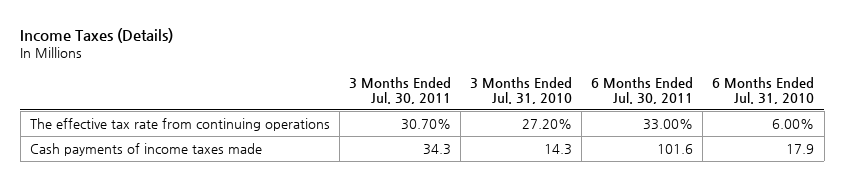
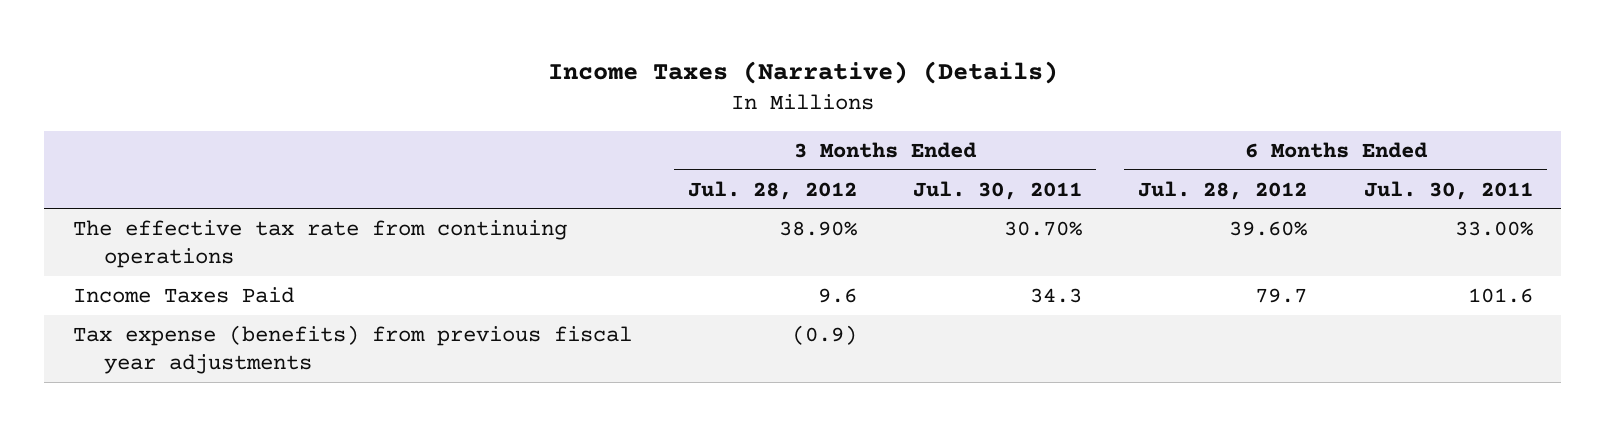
[20,27,174,43] Income Taxes (Details) -> [547,60,1058,84] Income Taxes (Narrative) (Details)
[470,76,573,104] 3 Months Ended Jul. 31, 2010 -> none
[712,76,815,104] 6 Months Ended Jul. 31, 2010 -> none
none -> [687,180,857,200] Jul. 28, 2012
none -> [1138,180,1308,200] Jul. 28, 2012
[29,142,262,156] Cash payments of income taxes made -> [72,286,294,303] Income Taxes Paid
none -> [72,324,632,374] Tax expense (benefits) from previous fiscal year adjustments

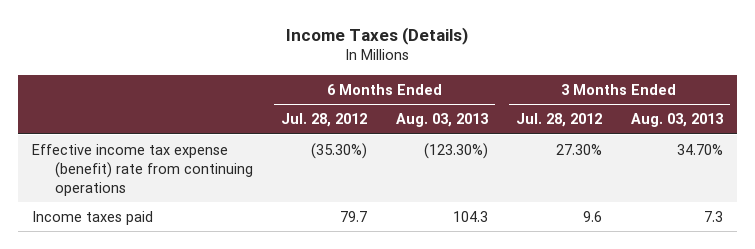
[547,60,1058,84] Income Taxes (Narrative) (Details) -> [286,26,469,45] Income Taxes (Details)
[913,180,1083,200] Jul. 30, 2011 -> none
[1363,180,1533,200] Jul. 30, 2011 -> none
none -> [395,113,488,128] Aug. 03, 2013
none -> [630,113,723,128] Aug. 03, 2013
[72,324,632,374] Tax expense (benefits) from previous fiscal year adjustments -> none
[72,219,567,268] The effective tax rate from continuing operations -> [31,143,253,196] Effective income tax expense (benefit) rate from continuing operations
[778,220,857,236] 38.90% -> [556,143,603,155] 27.30%
[1229,220,1308,236] 39.60% -> [311,142,368,159] (35.30%)
[72,286,294,303] Income Taxes Paid -> [31,210,153,225] Income taxes paid

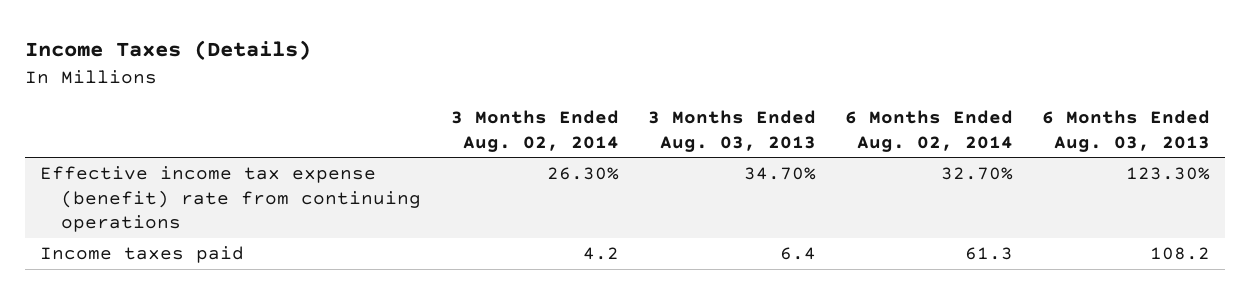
[281,113,368,128] Jul. 28, 2012 -> none
[516,113,603,128] Jul. 28, 2012 -> none
none -> [450,110,619,152] 3 Months Ended Aug. 02, 2014
none -> [845,110,1014,152] 6 Months Ended Aug. 02, 2014
[423,142,488,159] (123.30%) -> [1126,167,1211,181] 123.30%
[452,210,488,222] 104.3 -> [1150,247,1211,261] 108.2
[703,210,723,222] 7.3 -> [779,247,816,261] 6.4

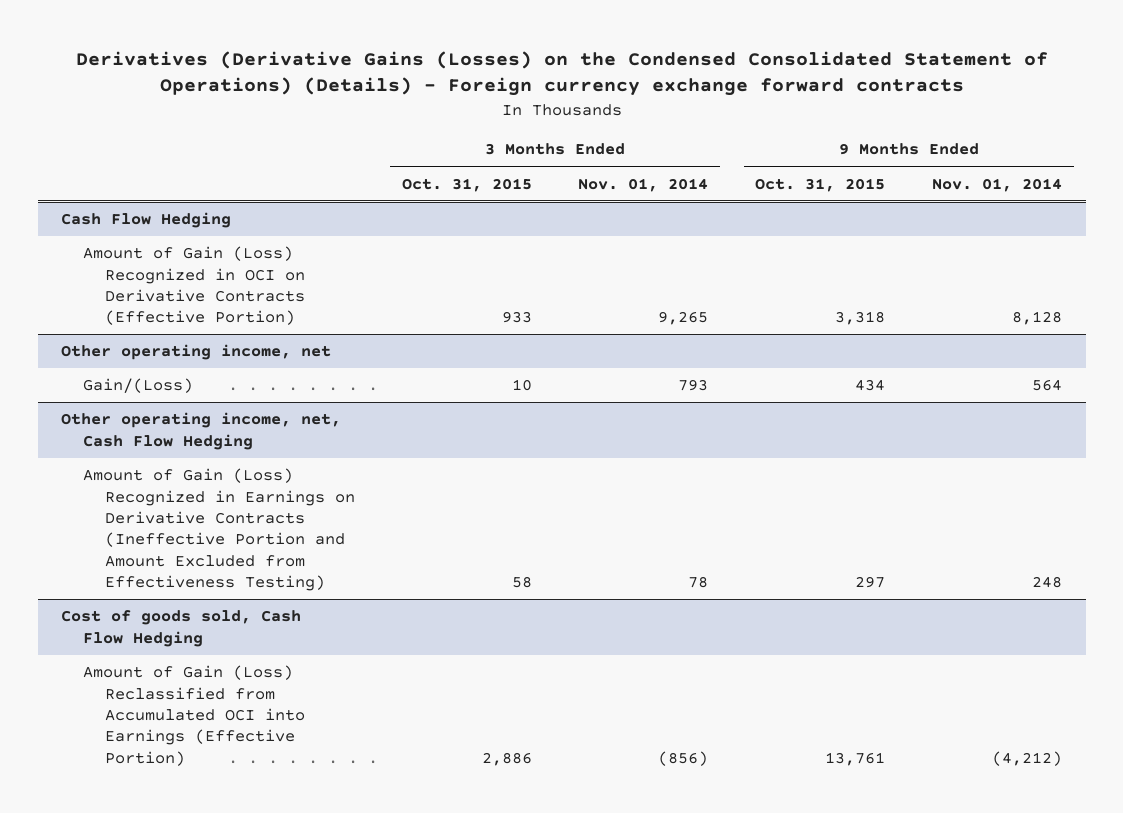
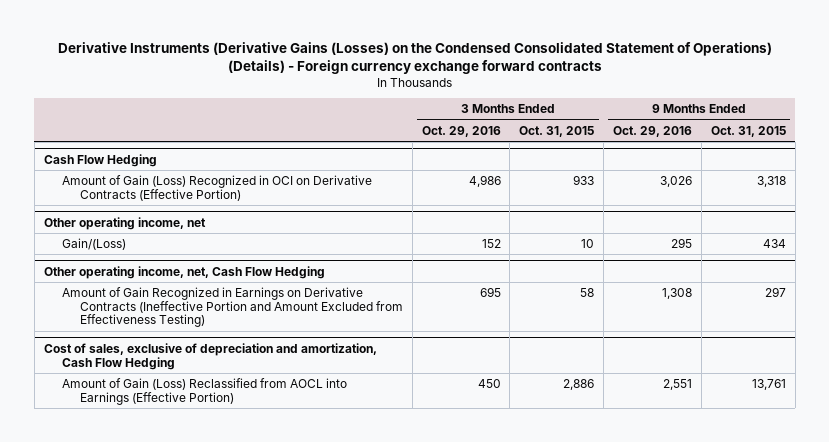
[75,50,1048,97] Derivatives (Derivative Gains (Losses) on the Condensed Consolidated Statement of Operations) (Details) - Foreign currency exchange forward contracts -> [57,41,772,74] Derivative Instruments (Derivative Gains (Losses) on the Condensed Consolidated Statement of Operations) (Details) - Foreign currency exchange forward contracts
[578,177,709,192] Nov. 01, 2014 -> none
[932,177,1063,192] Nov. 01, 2014 -> none
none -> [421,125,501,137] Oct. 29, 2016
none -> [613,125,693,137] Oct. 29, 2016
[61,610,302,647] Cost of goods sold, Cash Flow Hedging -> none
[83,468,355,592] Amount of Gain (Loss) Recognized in Earnings on Derivative Contracts (Ineffective Portion and Amount Excluded from Effectiveness Testing) -> [61,286,403,328] Amount of Gain Recognized in Earnings on Derivative Contracts (Ineffective Portion and Amount Excluded from Effectiveness Testing)
none -> [43,342,377,370] Cost of sales, exclusive of depreciation and amortization, Cash Flow Hedging
[83,665,305,766] Amount of Gain (Loss) Reclassified from Accumulated OCI into Earnings (Effective Portion) -> [61,377,347,405] Amount of Gain (Loss) Reclassified from AOCL into Earnings (Effective Portion)

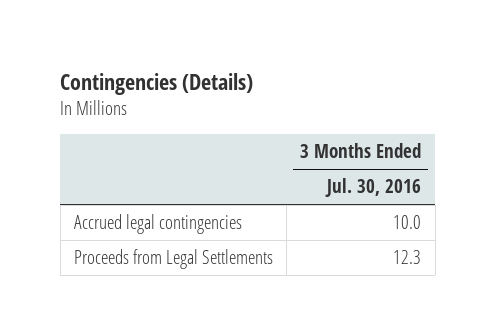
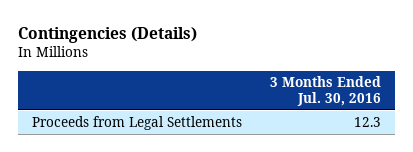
[73,214,242,235] Accrued legal contingencies -> none

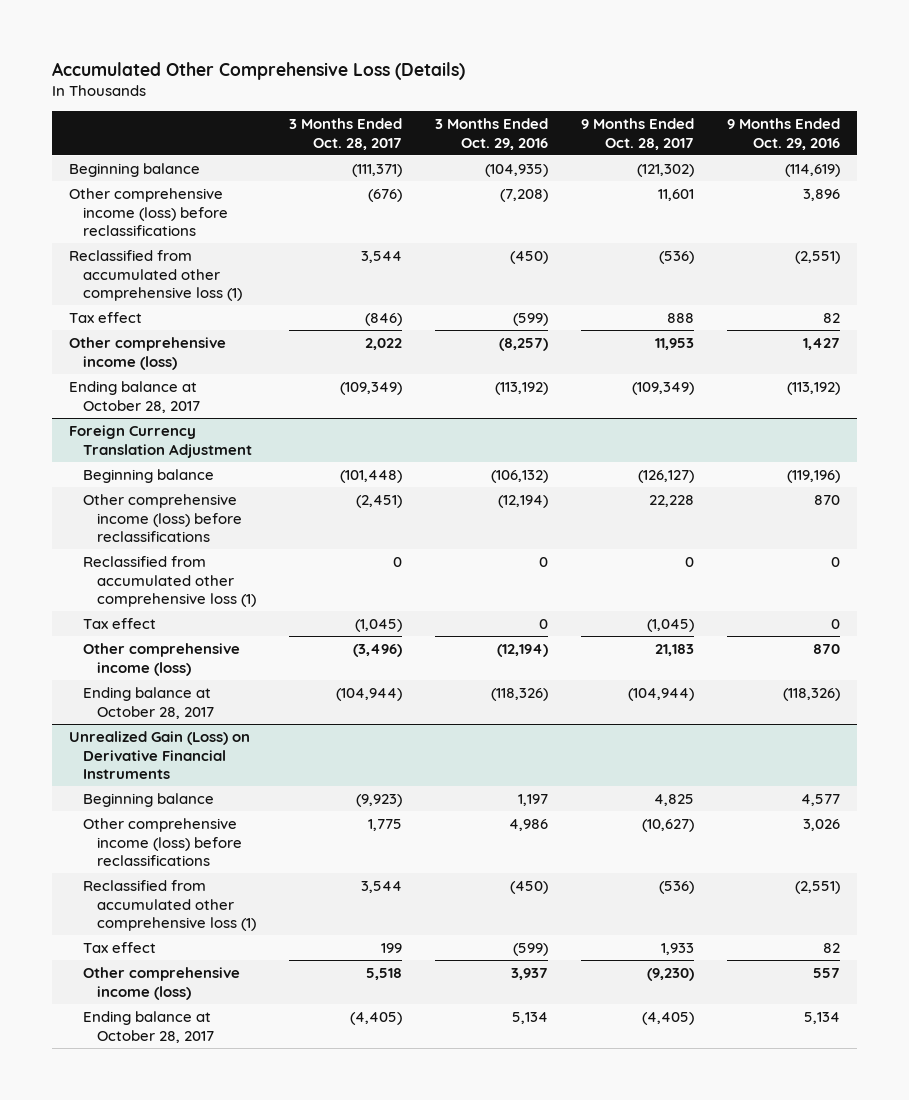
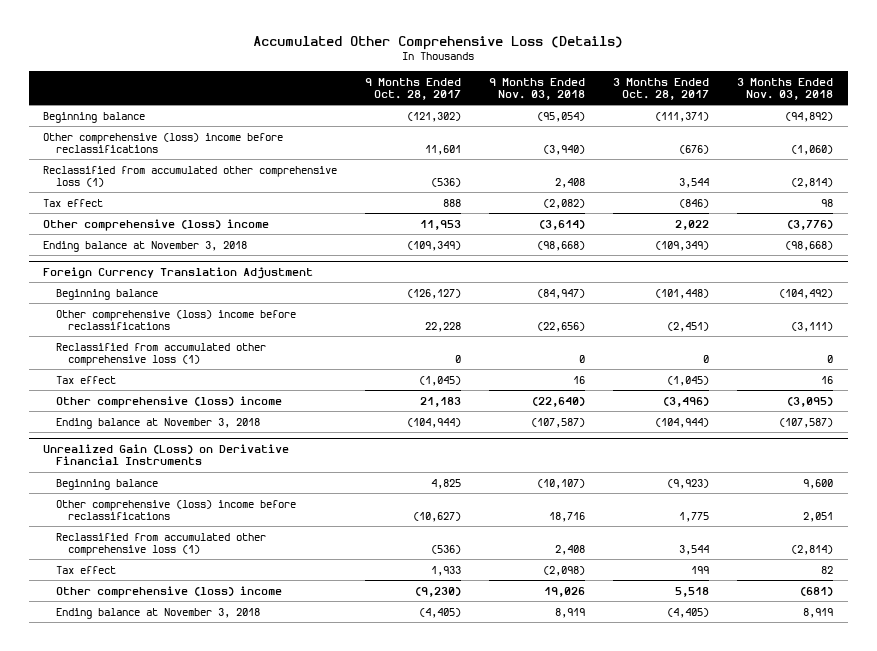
[435,117,549,150] 3 Months Ended Oct. 29, 2016 -> none
[727,117,841,150] 9 Months Ended Oct. 29, 2016 -> none
none -> [489,77,586,100] 9 Months Ended Nov. 03, 2018
none -> [737,77,834,100] 3 Months Ended Nov. 03, 2018
[68,187,229,237] Other comprehensive income (loss) before reclassifications -> [43,132,284,153] Other comprehensive (loss) income before reclassifications
[68,336,226,370] Other comprehensive income (loss) -> [43,218,270,231] Other comprehensive (loss) income
[68,380,201,413] Ending balance at October 28, 2017 -> [43,240,248,252] Ending balance at November 3, 2018
[83,493,243,543] Other comprehensive income (loss) before reclassifications -> [55,309,296,330] Other comprehensive (loss) income before reclassifications
[83,642,241,676] Other comprehensive income (loss) -> [55,395,282,408] Other comprehensive (loss) income
[83,686,215,719] Ending balance at October 28, 2017 -> [55,417,260,429] Ending balance at November 3, 2018
[83,817,243,867] Other comprehensive income (loss) before reclassifications -> [55,499,296,520] Other comprehensive (loss) income before reclassifications
[83,966,241,1000] Other comprehensive income (loss) -> [55,585,282,598] Other comprehensive (loss) income
[83,1010,215,1043] Ending balance at October 28, 2017 -> [55,607,260,619] Ending balance at November 3, 2018

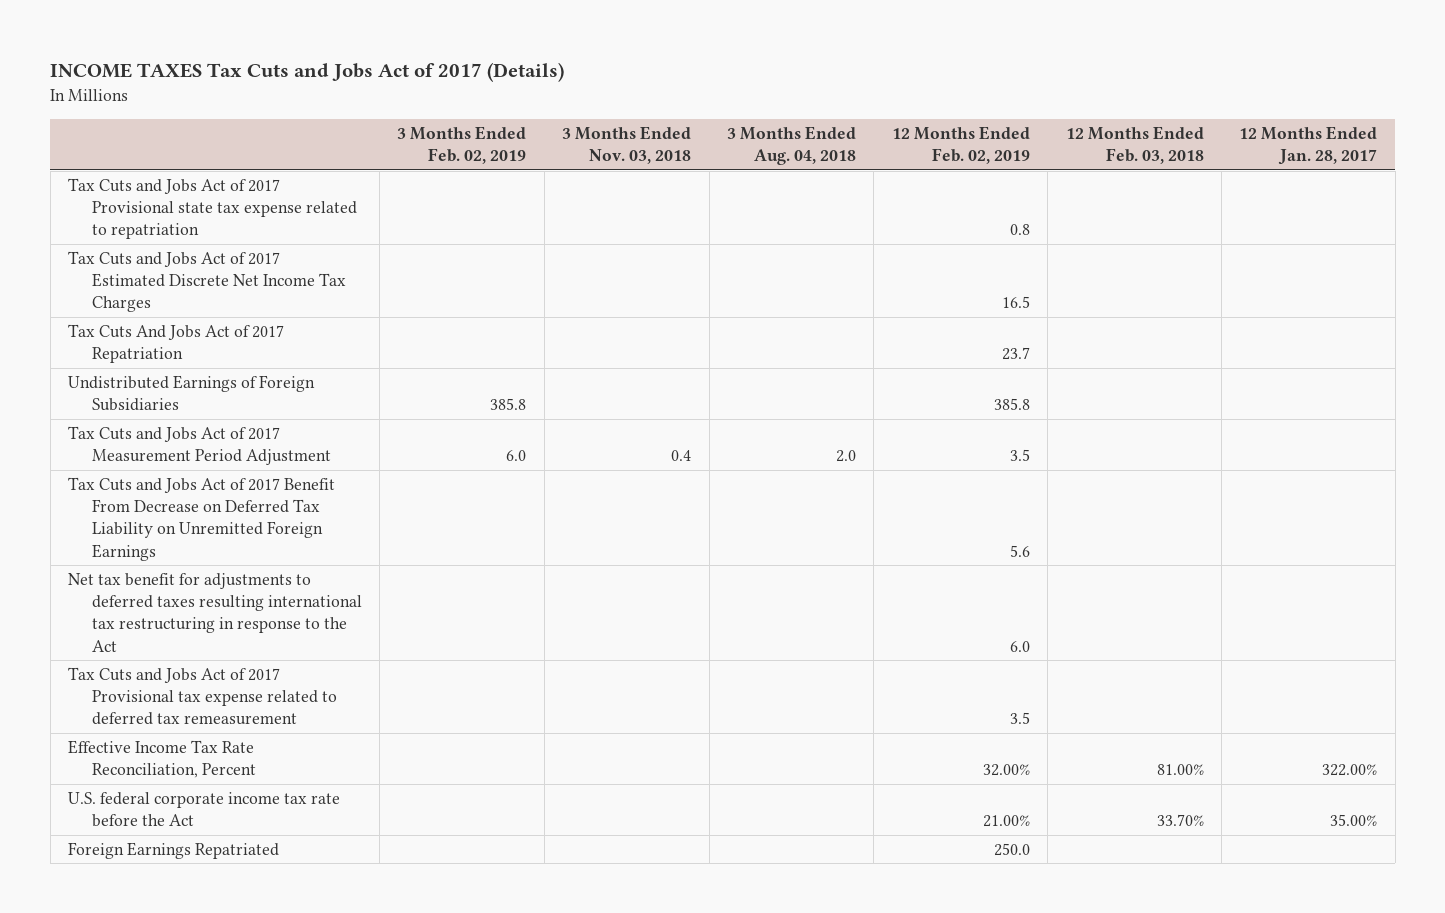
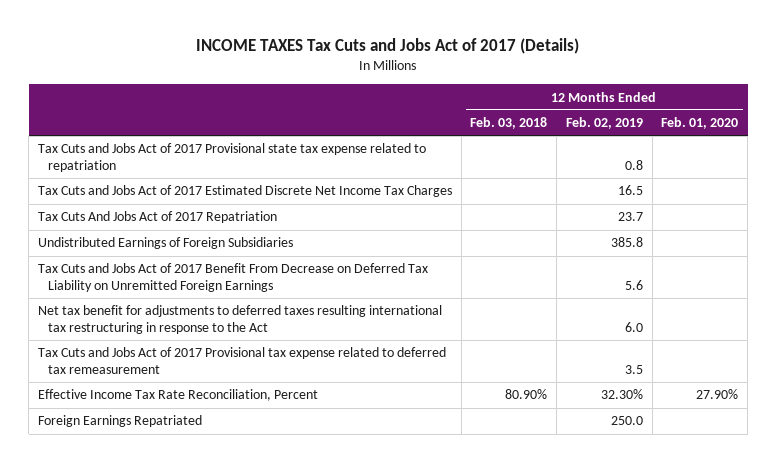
[397,125,527,165] 3 Months Ended Feb. 02, 2019 -> none
[562,125,692,165] 3 Months Ended Nov. 03, 2018 -> none
[727,125,857,166] 3 Months Ended Aug. 04, 2018 -> none
[1239,125,1378,166] 12 Months Ended Jan. 28, 2017 -> none
none -> [661,117,739,130] Feb. 01, 2020
[67,425,331,466] Tax Cuts and Jobs Act of 2017 Measurement Period Adjustment -> none
[67,791,340,828] U.S. federal corporate income tax rate before the Act -> none
[982,764,1030,777] 32.00% -> [600,389,643,400] 32.30%
[1156,764,1204,776] 81.00% -> [505,389,548,400] 80.90%

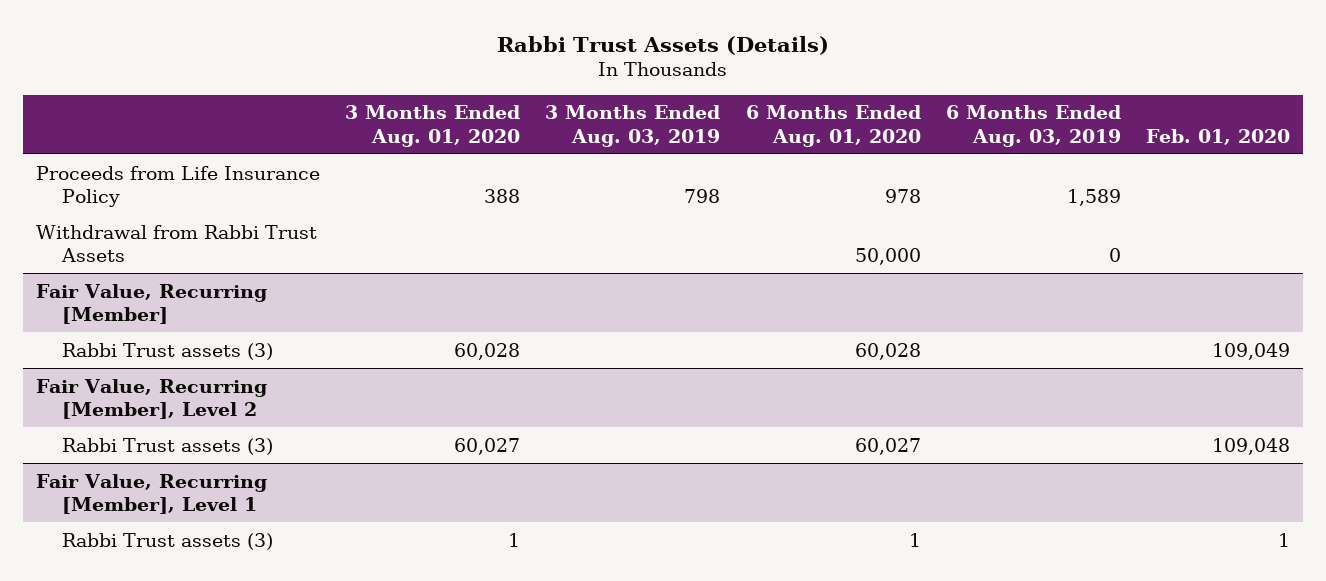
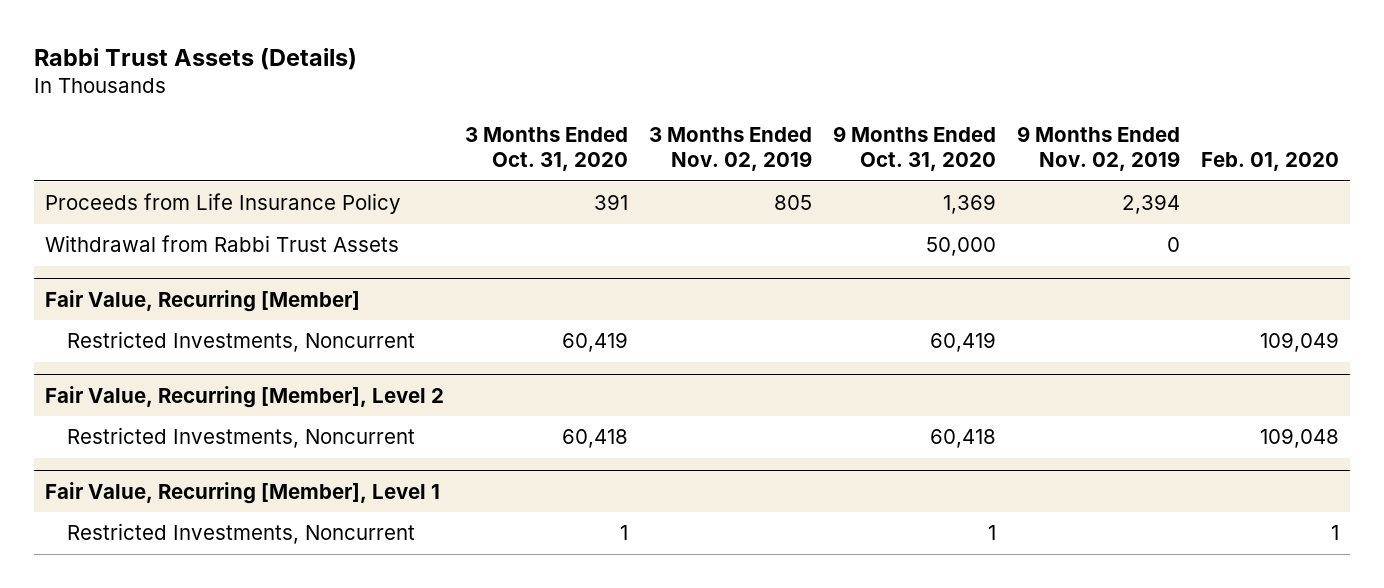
[344,105,520,147] 3 Months Ended Aug. 01, 2020 -> none
[545,105,721,147] 3 Months Ended Aug. 03, 2019 -> none
[745,105,921,147] 6 Months Ended Aug. 01, 2020 -> none
[945,105,1121,147] 6 Months Ended Aug. 03, 2019 -> none
none -> [464,126,628,172] 3 Months Ended Oct. 31, 2020
none -> [648,126,812,172] 3 Months Ended Nov. 02, 2019
none -> [833,125,997,172] 9 Months Ended Oct. 31, 2020
none -> [1017,125,1181,172] 9 Months Ended Nov. 02, 2019
[61,342,273,360] Rabbi Trust assets (3) -> [66,331,415,353] Restricted Investments, Noncurrent
[61,437,273,455] Rabbi Trust assets (3) -> [66,427,415,449] Restricted Investments, Noncurrent
[61,532,273,550] Rabbi Trust assets (3) -> [66,523,415,545] Restricted Investments, Noncurrent

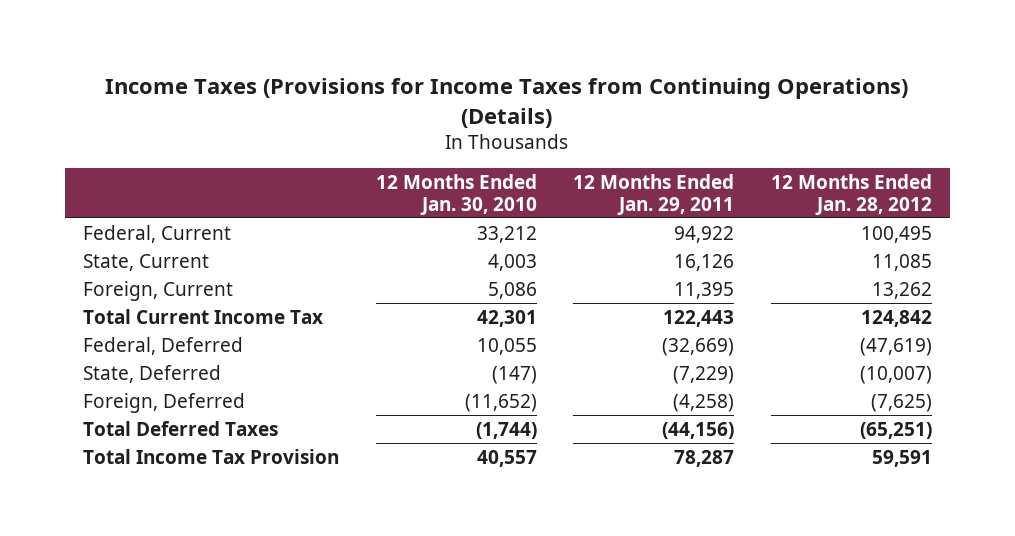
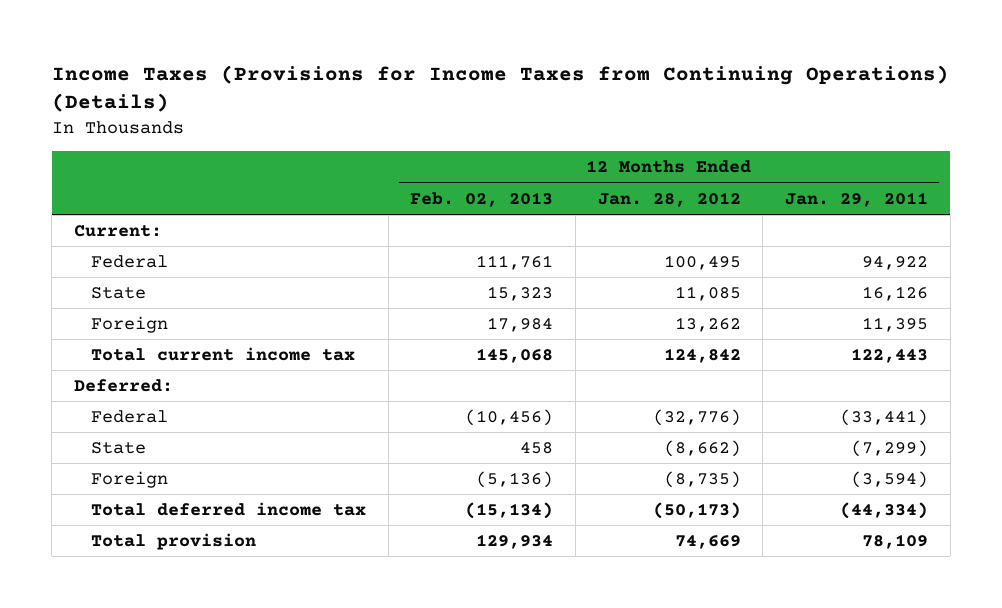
[375,173,537,215] 12 Months Ended Jan. 30, 2010 -> none
none -> [410,191,554,207] Feb. 02, 2013
none -> [73,225,162,238] Current:
[83,224,232,243] Federal, Current -> [91,255,169,269] Federal
[83,253,210,271] State, Current -> [91,287,147,300] State
[83,280,234,301] Foreign, Current -> [91,316,169,334] Foreign
[83,308,324,324] Total Current Income Tax -> [91,347,356,362] Total current income tax
none -> [73,379,173,393] Deferred:
[83,336,244,355] Federal, Deferred -> [91,410,169,424] Federal
[662,337,735,356] (32,669) -> [839,409,928,427] (33,441)
[859,337,932,356] (47,619) -> [652,409,741,427] (32,776)
[83,364,222,383] State, Deferred -> [91,442,147,455] State
[673,365,735,384] (7,229) -> [850,440,928,458] (7,299)
[859,365,932,384] (10,007) -> [663,440,741,458] (8,662)
[83,392,246,413] Foreign, Deferred -> [91,471,169,489] Foreign
[673,393,735,412] (4,258) -> [850,471,928,489] (3,594)
[870,393,932,412] (7,625) -> [663,471,741,489] (8,735)
[83,420,279,436] Total Deferred Taxes -> [91,502,367,517] Total deferred income tax
[662,421,735,439] (44,156) -> [839,502,928,520] (44,334)
[859,421,932,439] (65,251) -> [652,502,741,520] (50,173)
[83,448,340,464] Total Income Tax Provision -> [91,533,257,551] Total provision
[674,449,735,467] 78,287 -> [861,534,928,550] 78,109
[871,449,932,467] 59,591 -> [674,535,741,550] 74,669

